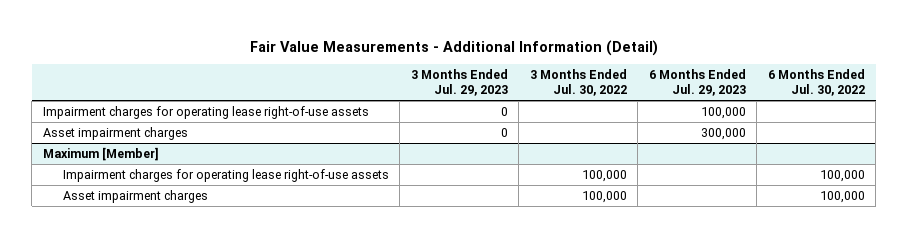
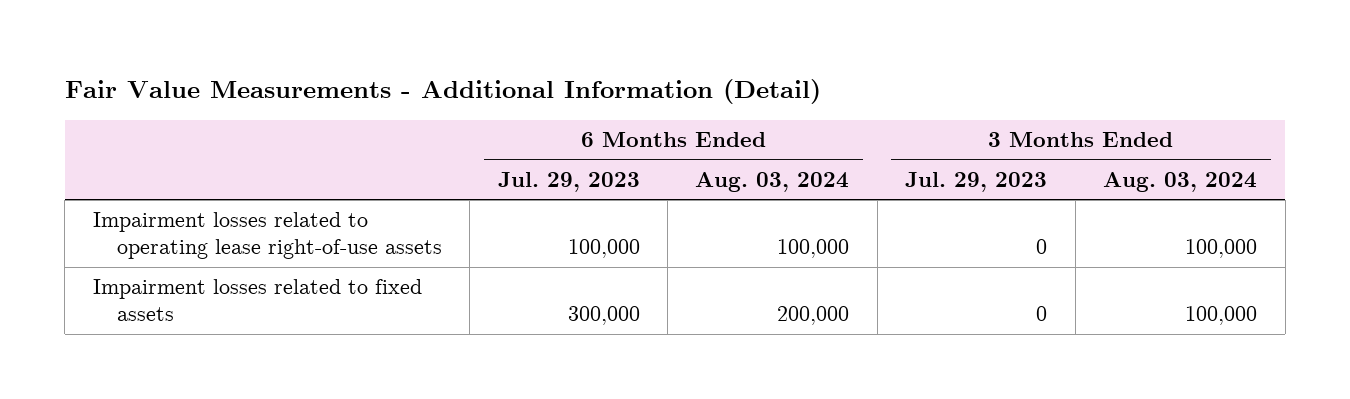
[529,69,627,97] 3 Months Ended Jul. 30, 2022 -> none
[767,69,865,97] 6 Months Ended Jul. 30, 2022 -> none
none -> [695,171,850,192] Aug. 03, 2024
none -> [1103,171,1258,192] Aug. 03, 2024
[42,147,159,162] Maximum [Member] -> none
[62,169,389,183] Impairment charges for operating lease right-of-use assets -> none
[62,190,208,204] Asset impairment charges -> none
[42,106,369,120] Impairment charges for operating lease right-of-use assets -> [92,212,442,260] Impairment losses related to operating lease right-of-use assets
[42,127,188,141] Asset impairment charges -> [92,279,422,322] Impairment losses related to fixed assets

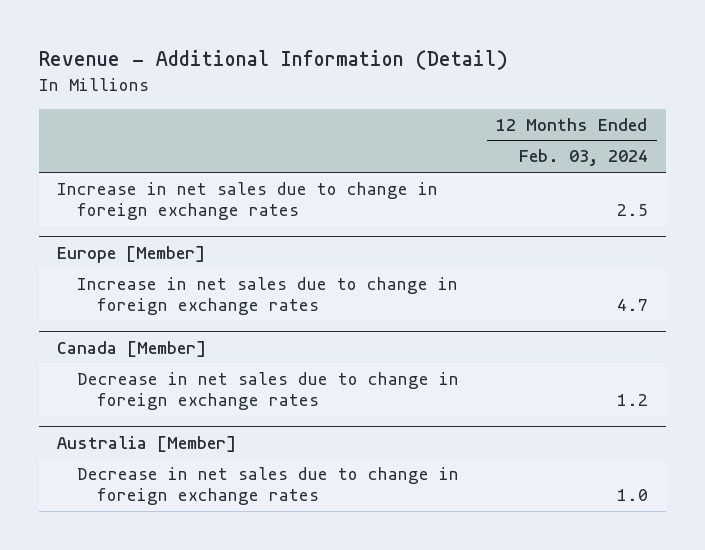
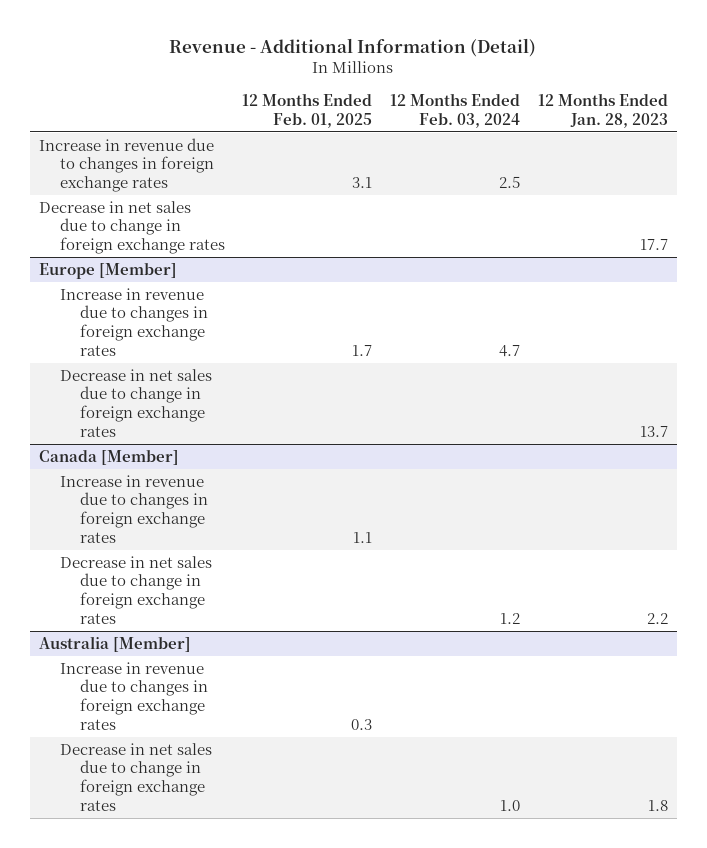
none -> [242,93,373,128] 12 Months Ended Feb. 01, 2025
none -> [537,93,668,128] 12 Months Ended Jan. 28, 2023
[57,182,439,220] Increase in net sales due to change in foreign exchange rates -> [38,137,214,193] Increase in revenue due to changes in foreign exchange rates
none -> [38,200,225,255] Decrease in net sales due to change in foreign exchange rates
[77,277,459,315] Increase in net sales due to change in foreign exchange rates -> [59,287,209,356] Increase in revenue due to changes in foreign exchange rates
none -> [59,368,212,437] Decrease in net sales due to change in foreign exchange rates
none -> [59,474,209,543] Increase in revenue due to changes in foreign exchange rates
none -> [59,661,209,730] Increase in revenue due to changes in foreign exchange rates

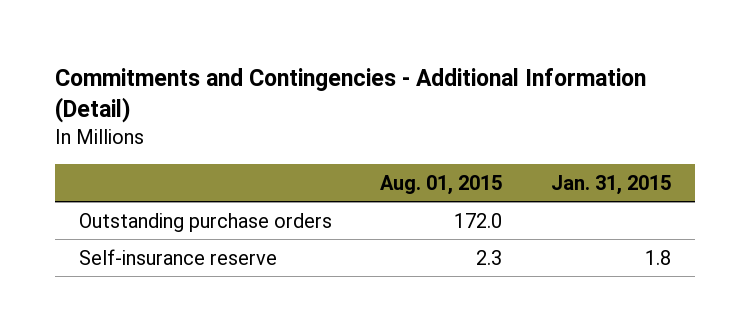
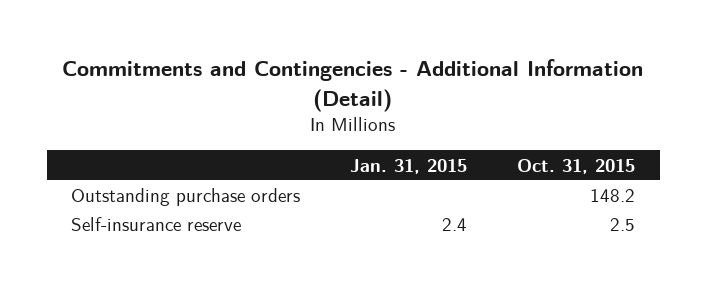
[380,174,503,195] Aug. 01, 2015 -> none
none -> [516,158,635,174] Oct. 31, 2015
[644,249,671,265] 1.8 -> [442,218,468,232] 2.4

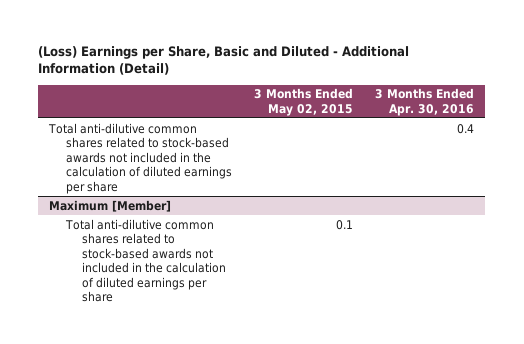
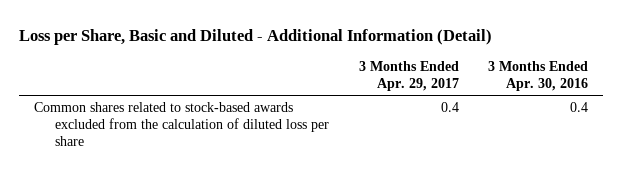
[38,45,410,76] (Loss) Earnings per Share, Basic and Diluted - Additional Information (Detail) -> [19,29,493,46] Loss per Share, Basic and Diluted - Additional Information (Detail)
[253,88,353,116] 3 Months Ended May 02, 2015 -> none
none -> [358,61,459,92] 3 Months Ended Apr. 29, 2017
[49,199,172,212] Maximum [Member] -> none
[64,218,226,303] Total anti-dilutive common shares related to stock-based awards not included in the calculation of diluted earnings per share -> none
[48,122,232,194] Total anti-dilutive common shares related to stock-based awards not included in the calculation of diluted earnings per share -> [34,101,330,147] Common shares related to stock-based awards excluded from the calculation of diluted loss per share

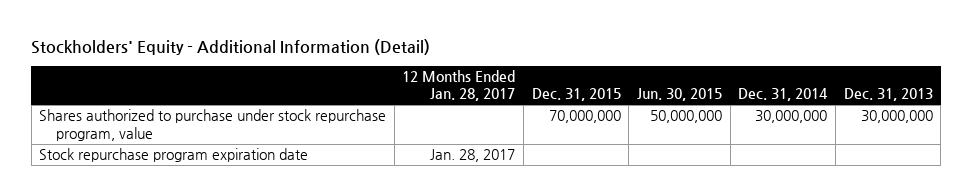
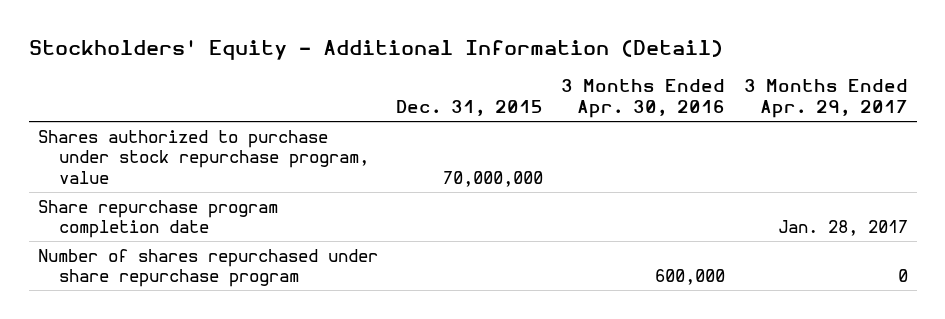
[402,70,516,102] 12 Months Ended Jan. 28, 2017 -> none
[637,88,723,102] Jun. 30, 2015 -> none
[738,88,829,102] Dec. 31, 2014 -> none
[843,88,933,102] Dec. 31, 2013 -> none
none -> [561,79,726,118] 3 Months Ended Apr. 30, 2016
none -> [743,79,908,118] 3 Months Ended Apr. 29, 2017
[39,148,309,163] Stock repurchase program expiration date -> [37,199,278,239] Share repurchase program completion date
none -> [37,248,378,288] Number of shares repurchased under share repurchase program

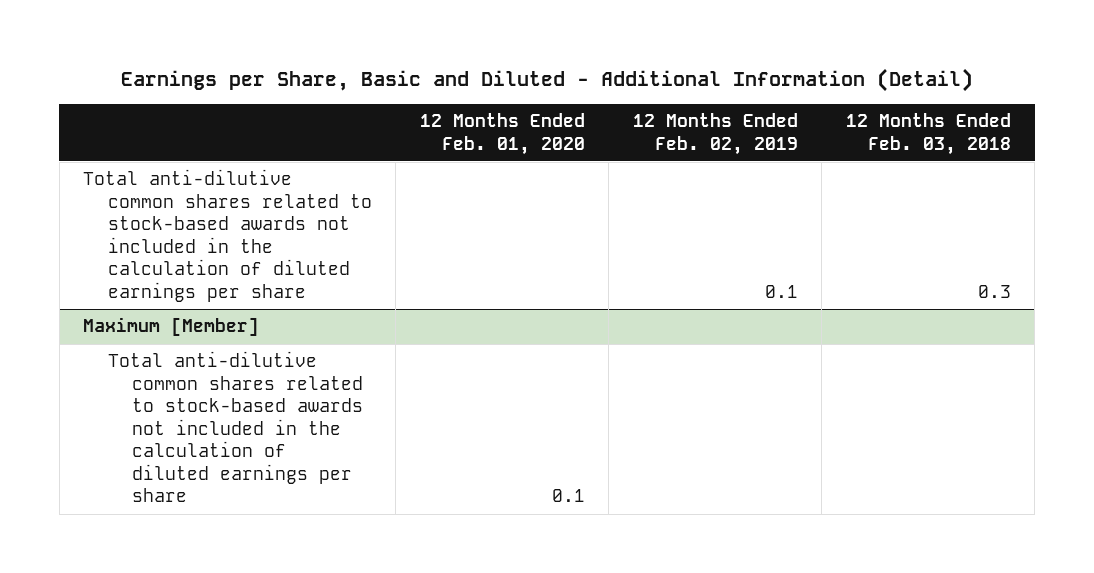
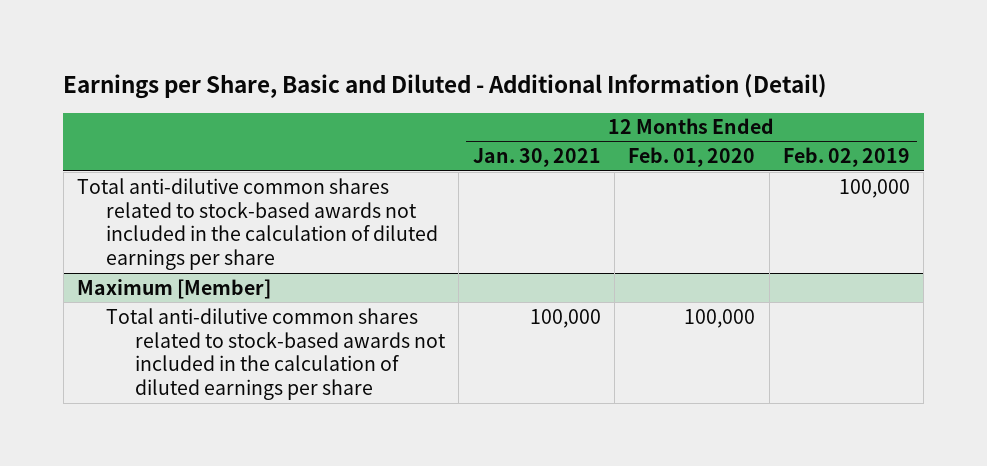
[845,113,1011,155] 12 Months Ended Feb. 03, 2018 -> none
none -> [472,148,601,168] Jan. 30, 2021
[764,284,798,298] 0.1 -> [838,178,910,198] 100,000
[551,489,585,503] 0.1 -> [684,308,756,328] 100,000

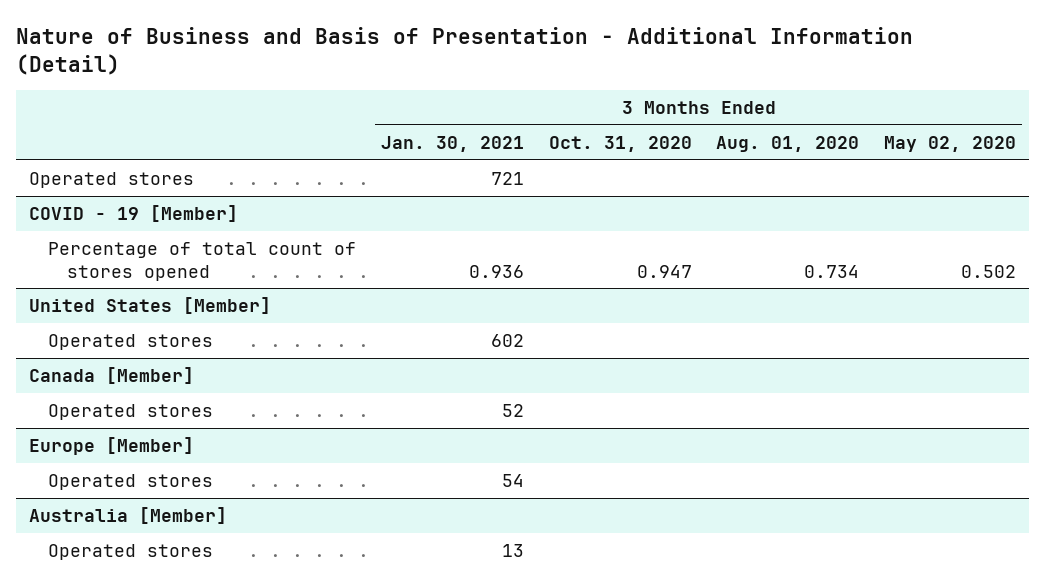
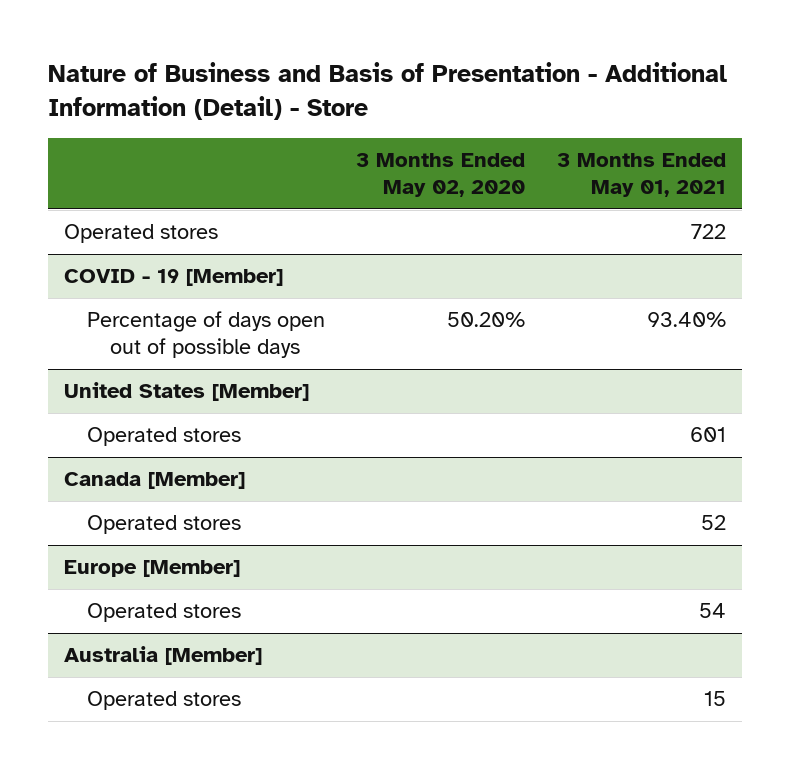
[16,27,914,76] Nature of Business and Basis of Presentation - Additional Information (Detail) -> [48,62,728,120] Nature of Business and Basis of Presentation - Additional Information (Detail) - Store
[380,135,524,152] Jan. 30, 2021 -> none
[548,135,692,152] Oct. 31, 2020 -> none
[716,135,860,152] Aug. 01, 2020 -> none
none -> [556,153,726,198] 3 Months Ended May 01, 2021
[48,241,357,281] Percentage of total count of stores opened -> none
none -> [86,311,325,359] Percentage of days open out of possible days

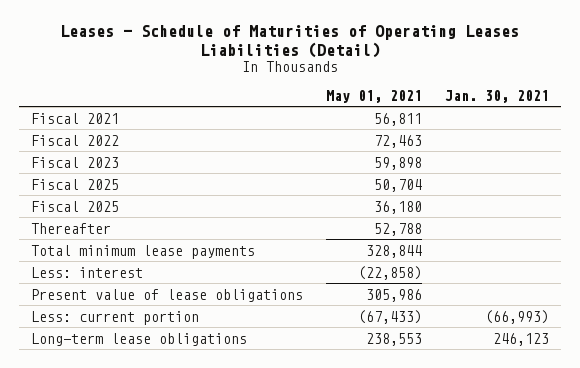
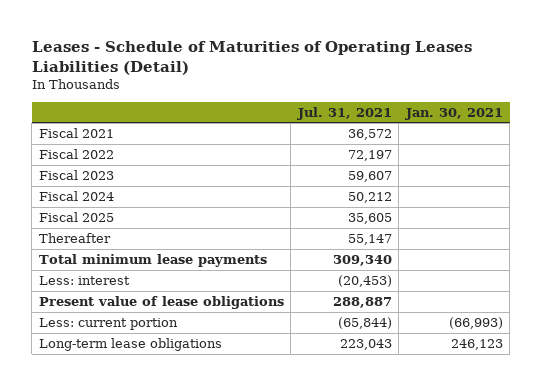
[326,89,423,103] May 01, 2021 -> none
none -> [296,106,392,120] Jul. 31, 2021
[30,178,119,190] Fiscal 2025 -> [38,191,114,202] Fiscal 2024

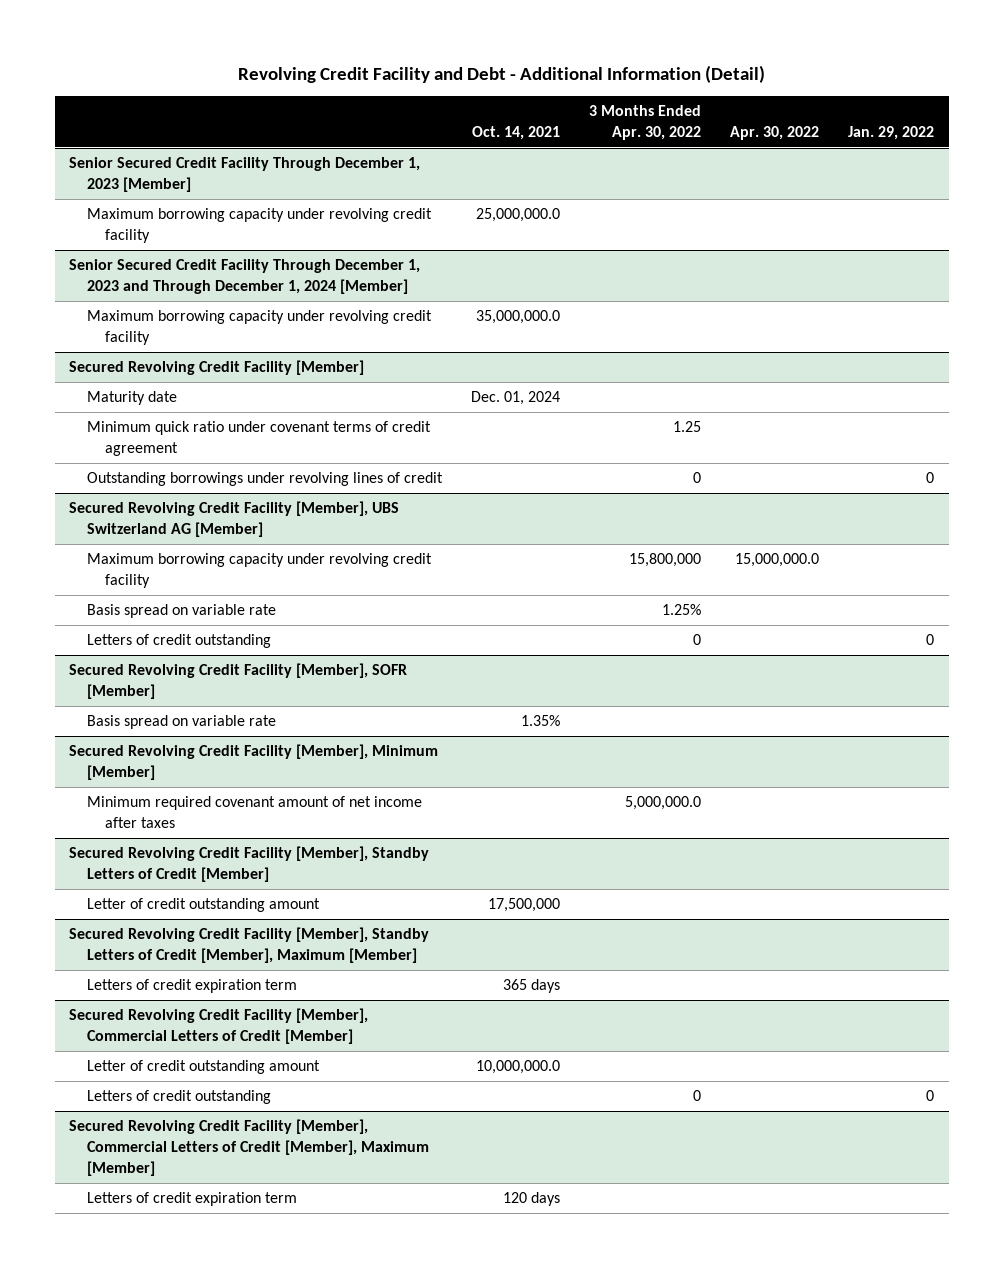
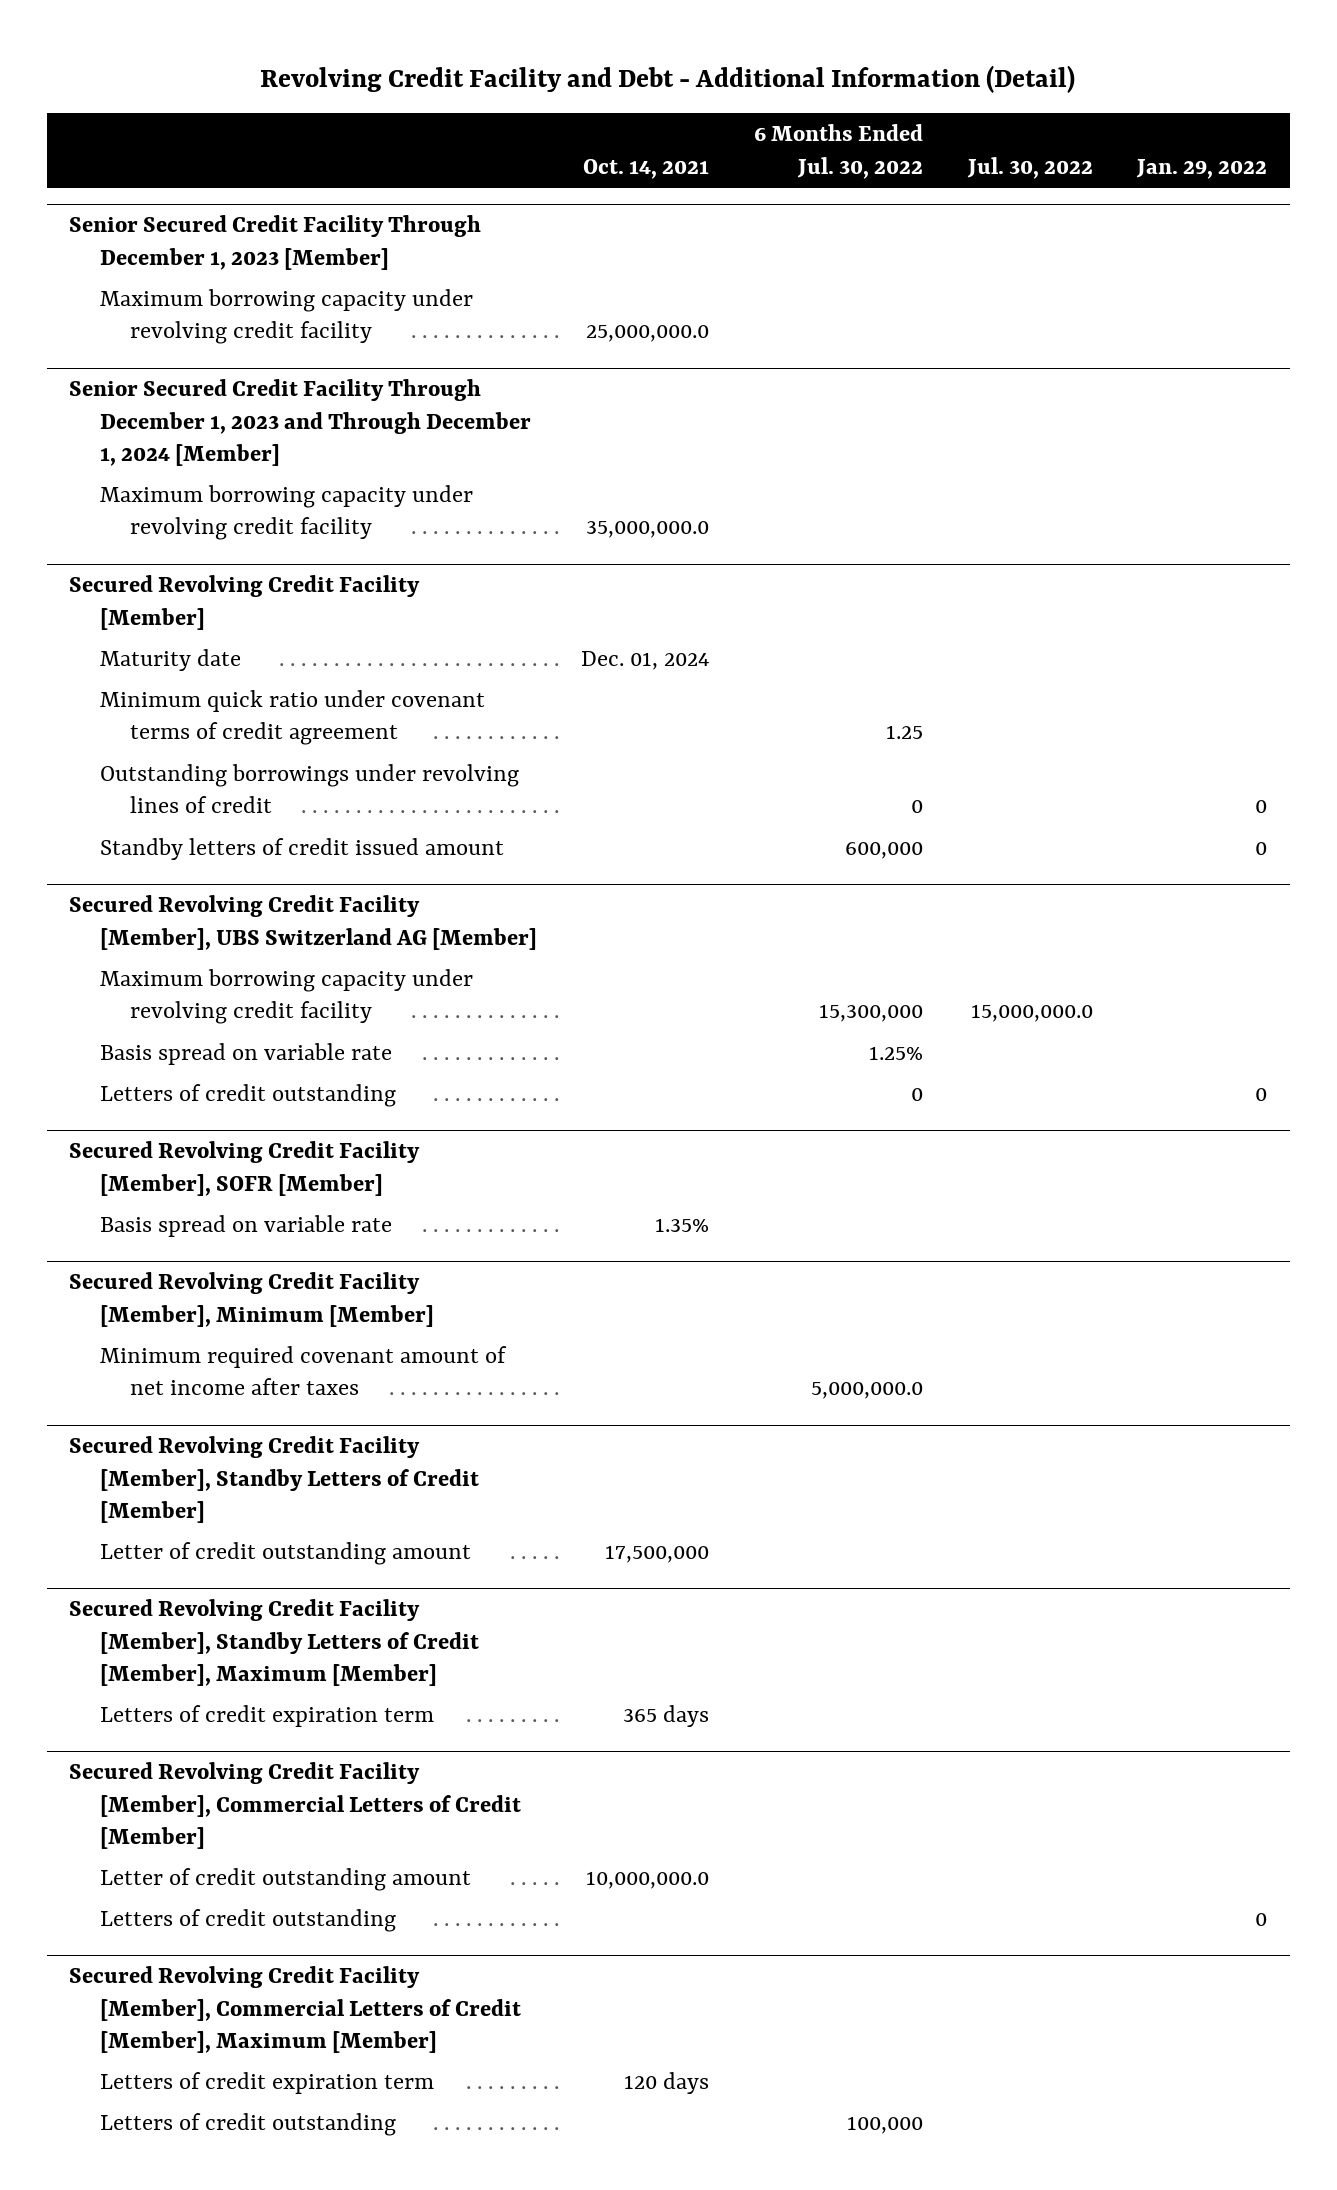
[589,105,702,140] 3 Months Ended Apr. 30, 2022 -> none
[730,125,820,140] Apr. 30, 2022 -> none
none -> [754,124,924,179] 6 Months Ended Jul. 30, 2022
none -> [966,156,1093,179] Jul. 30, 2022
none -> [99,837,504,860] Standby letters of credit issued amount
none -> [99,2112,396,2136] Letters of credit outstanding

